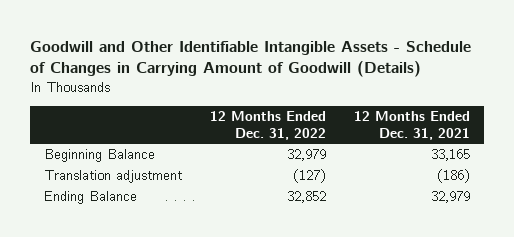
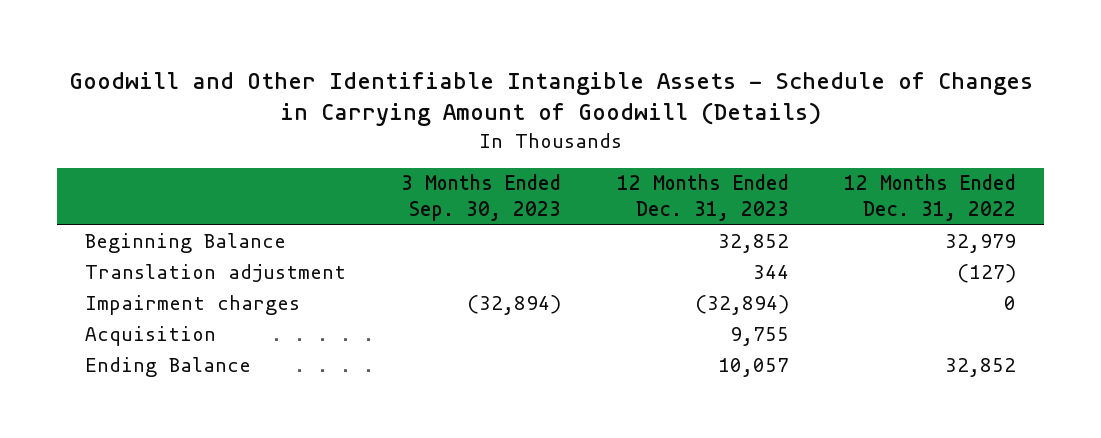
[354,110,471,140] 12 Months Ended Dec. 31, 2021 -> none
none -> [401,174,562,222] 3 Months Ended Sep. 30, 2023
none -> [616,174,789,222] 12 Months Ended Dec. 31, 2023
none -> [84,295,300,316] Impairment charges
none -> [84,326,216,347] Acquisition

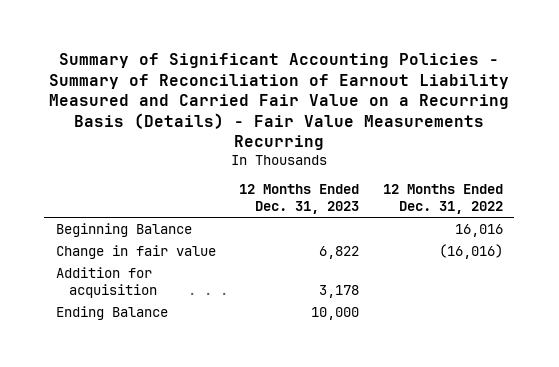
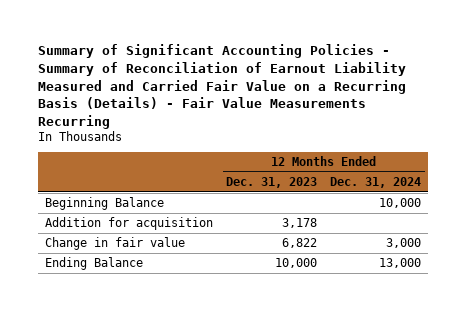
[382,184,503,215] 12 Months Ended Dec. 31, 2022 -> none
none -> [330,176,422,188] Dec. 31, 2024
[55,244,216,259] Change in fair value -> [44,236,185,250] Change in fair value

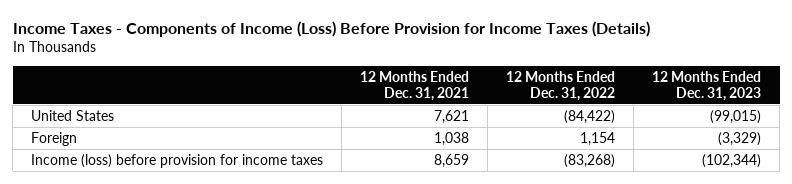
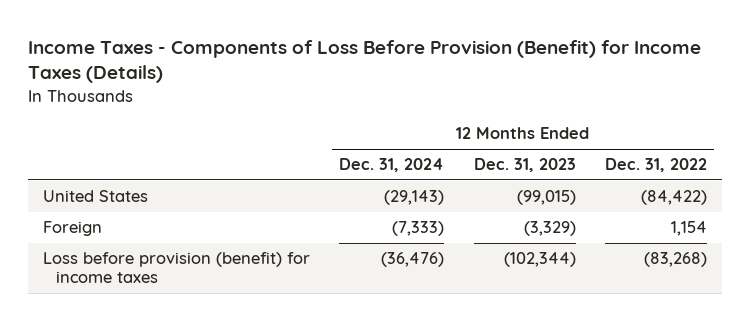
[12,20,650,37] Income Taxes - Components of Income (Loss) Before Provision for Income Taxes (Details) -> [28,39,702,84] Income Taxes - Components of Loss Before Provision (Benefit) for Income Taxes (Details)
[360,70,470,101] 12 Months Ended Dec. 31, 2021 -> none
none -> [339,158,445,173] Dec. 31, 2024
[31,153,324,168] Income (loss) before provision for income taxes -> [42,252,310,284] Loss before provision (benefit) for income taxes

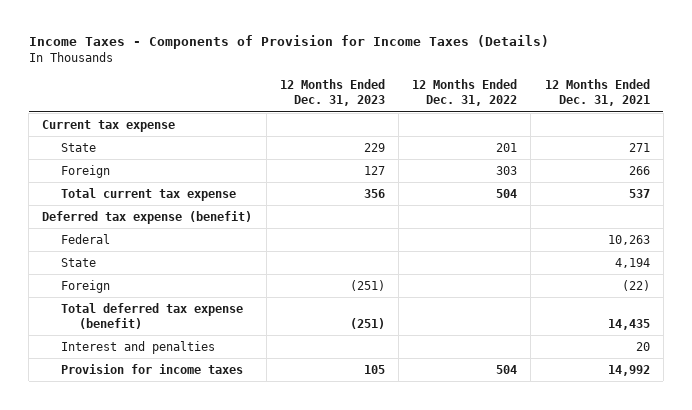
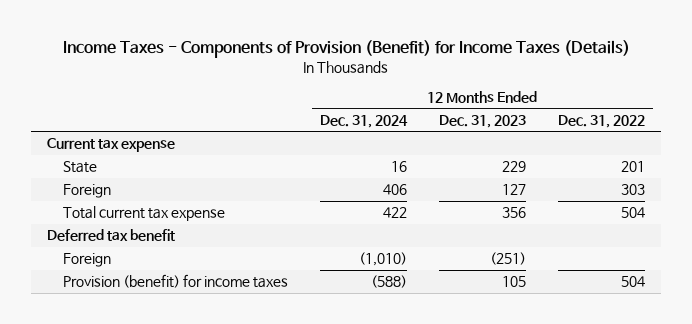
[28,35,549,50] Income Taxes - Components of Provision for Income Taxes (Details) -> [63,40,631,59] Income Taxes - Components of Provision (Benefit) for Income Taxes (Details)
[544,79,650,107] 12 Months Ended Dec. 31, 2021 -> none
none -> [319,115,408,129] Dec. 31, 2024
[60,233,110,244] Federal -> none
[60,257,96,267] State -> none
[42,210,253,224] Deferred tax expense (benefit) -> [47,229,176,242] Deferred tax benefit
[60,302,243,329] Total deferred tax expense (benefit) -> none
[60,340,215,354] Interest and penalties -> none
[60,363,243,374] Provision for income taxes -> [62,274,288,289] Provision (benefit) for income taxes

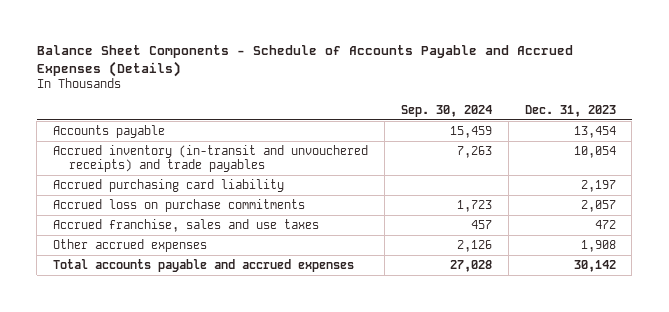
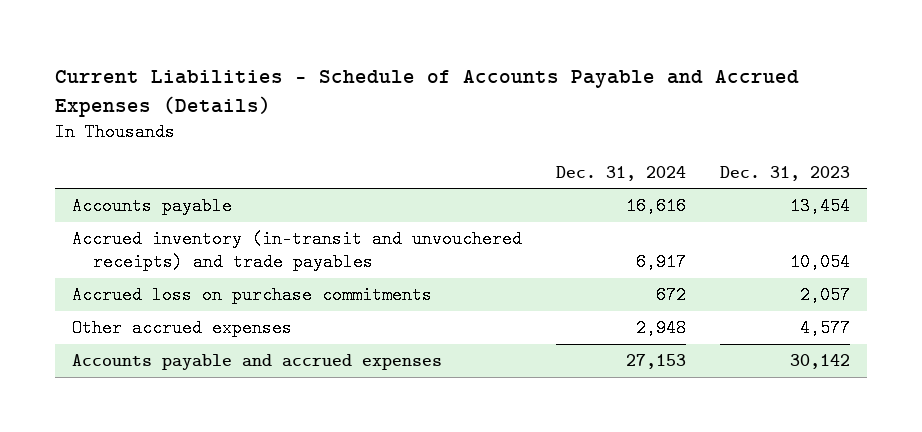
[36,44,573,77] Balance Sheet Components - Schedule of Accounts Payable and Accrued Expenses (Details) -> [54,70,799,118] Current Liabilities - Schedule of Accounts Payable and Accrued Expenses (Details)
[400,104,492,117] Sep. 30, 2024 -> none
none -> [555,165,686,181] Dec. 31, 2024
[53,179,285,193] Accrued purchasing card liability -> none
[53,219,320,233] Accrued franchise, sales and use taxes -> none
[580,240,616,253] 1,908 -> [799,318,850,337] 4,577
[53,259,355,273] Total accounts payable and accrued expenses -> [71,353,442,370] Accounts payable and accrued expenses

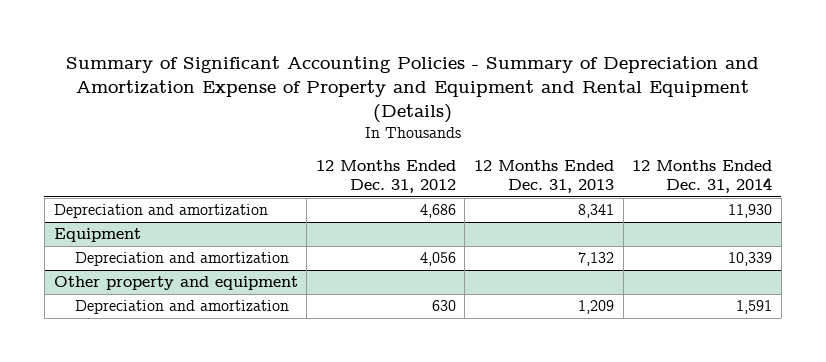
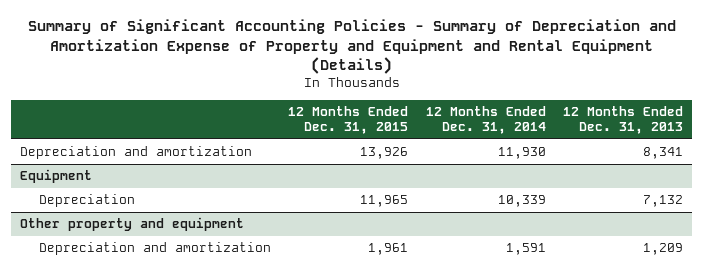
[315,159,456,194] 12 Months Ended Dec. 31, 2012 -> none
none -> [288,106,409,134] 12 Months Ended Dec. 31, 2015
[74,252,289,267] Depreciation and amortization -> [38,194,135,208] Depreciation

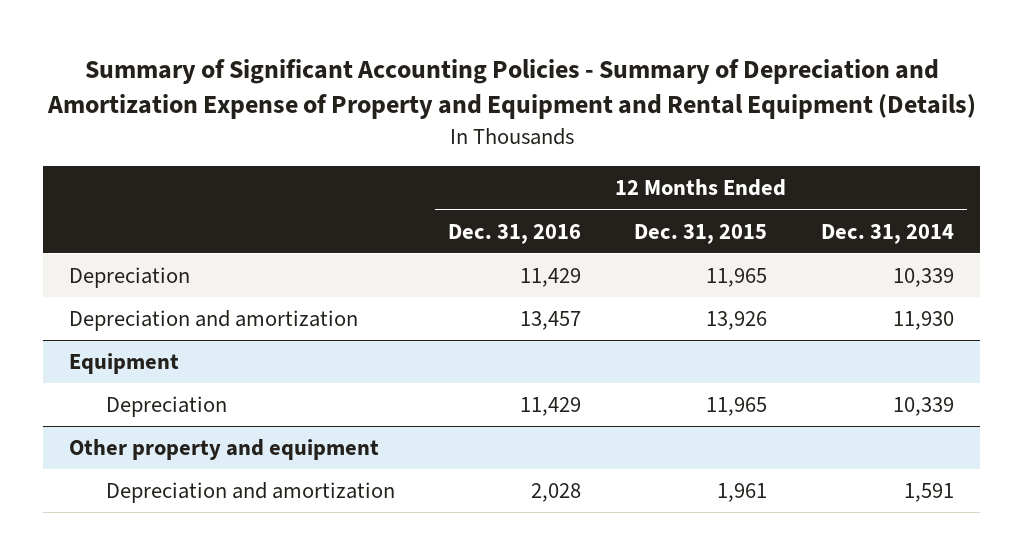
[563,106,684,134] 12 Months Ended Dec. 31, 2013 -> none
none -> [447,223,581,244] Dec. 31, 2016
none -> [69,267,191,289] Depreciation

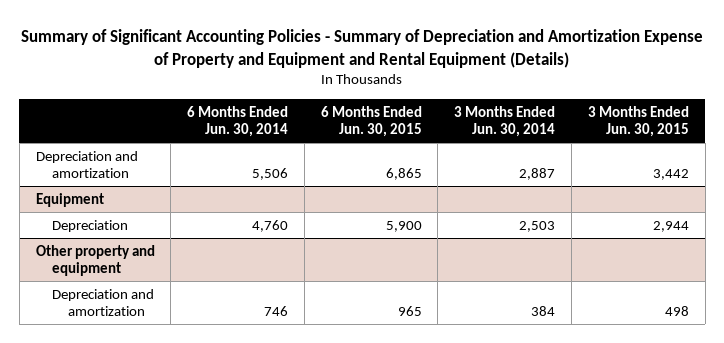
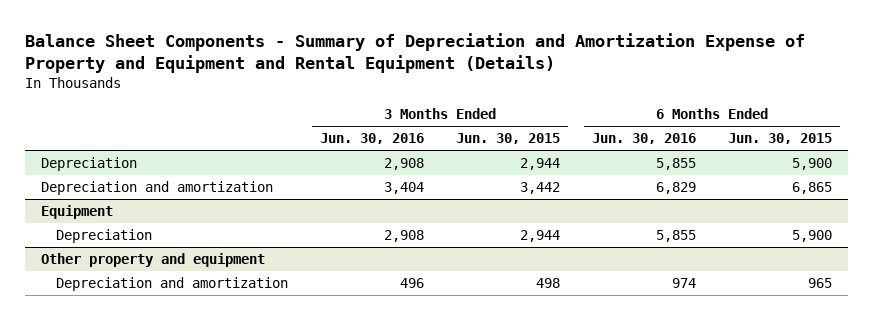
[21,28,704,68] Summary of Significant Accounting Policies - Summary of Depreciation and Amortization Expense of Property and Equipment and Rental Equipment (Details) -> [24,32,805,73] Balance Sheet Components - Summary of Depreciation and Amortization Expense of Property and Equipment and Rental Equipment (Details)
[187,105,289,138] 6 Months Ended Jun. 30, 2014 -> none
[454,105,556,138] 3 Months Ended Jun. 30, 2014 -> none
none -> [319,133,424,145] Jun. 30, 2016
none -> [591,133,696,145] Jun. 30, 2016
none -> [40,157,137,172] Depreciation

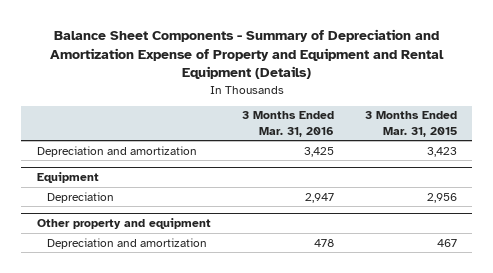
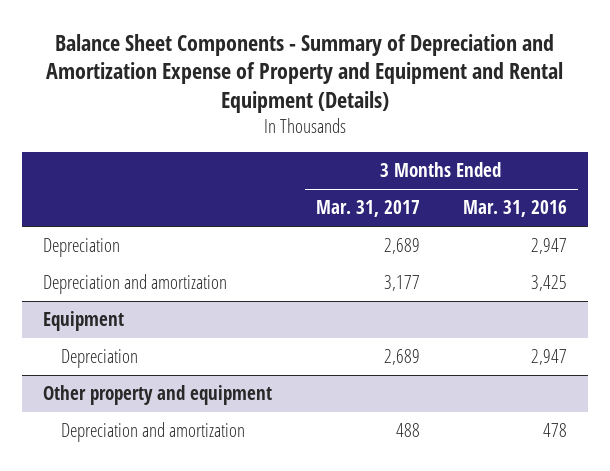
[364,111,457,137] 3 Months Ended Mar. 31, 2015 -> none
none -> [315,200,420,218] Mar. 31, 2017
none -> [43,238,121,258] Depreciation

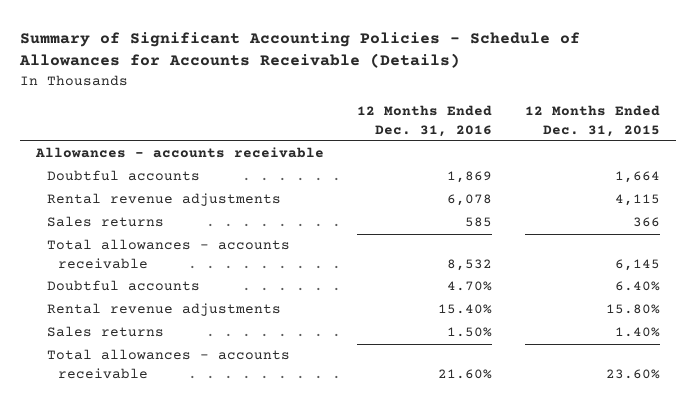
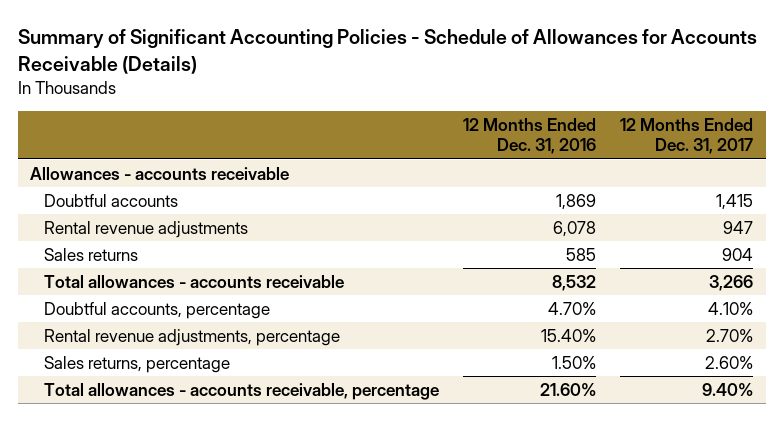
[524,104,660,137] 12 Months Ended Dec. 31, 2015 -> none
none -> [620,118,754,155] 12 Months Ended Dec. 31, 2017
[47,280,201,292] Doubtful accounts -> [43,302,270,320] Doubtful accounts, percentage
[47,303,282,317] Rental revenue adjustments -> [43,329,340,347] Rental revenue adjustments, percentage
[47,326,165,338] Sales returns -> [43,356,230,374] Sales returns, percentage
[47,349,291,380] Total allowances - accounts receivable -> [43,383,439,401] Total allowances - accounts receivable, percentage

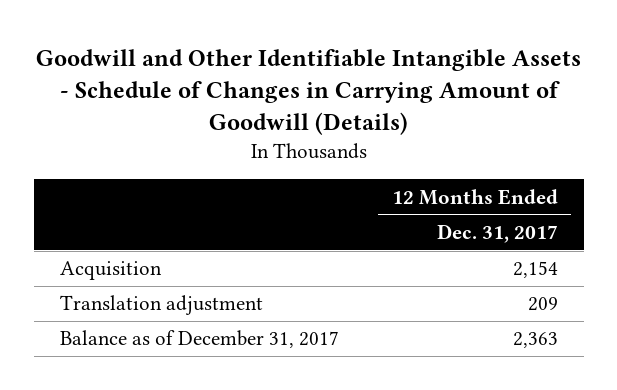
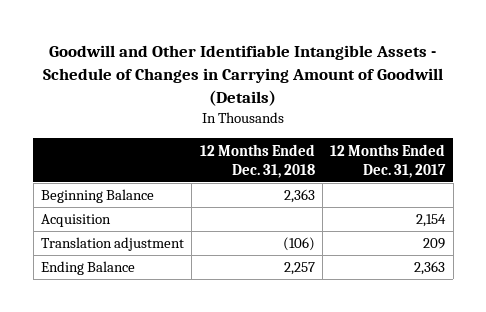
none -> [199,143,315,178] 12 Months Ended Dec. 31, 2018
none -> [41,189,155,204] Beginning Balance
[59,330,339,349] Balance as of December 31, 2017 -> [41,261,136,276] Ending Balance

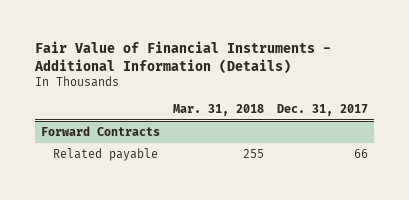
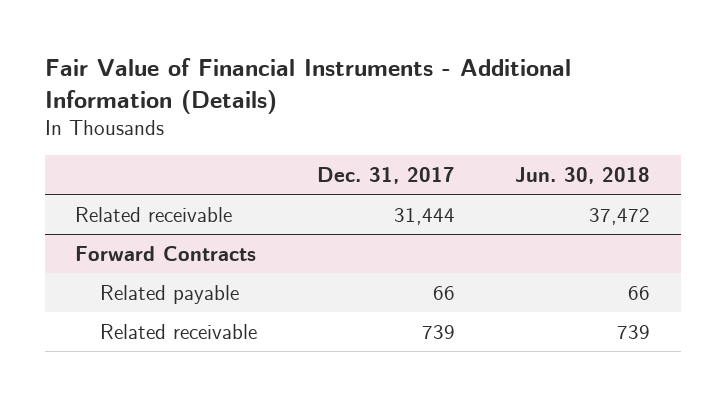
[172,103,264,116] Mar. 31, 2018 -> none
none -> [515,166,651,184] Jun. 30, 2018
none -> [74,206,232,222] Related receivable
none -> [99,323,257,339] Related receivable

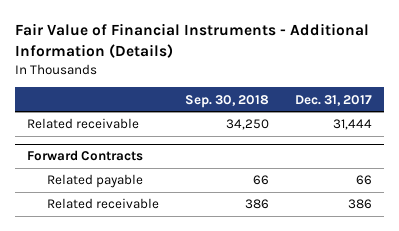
[515,166,651,184] Jun. 30, 2018 -> none
none -> [184,94,269,108] Sep. 30, 2018
[422,324,456,339] 739 -> [347,199,372,210] 386

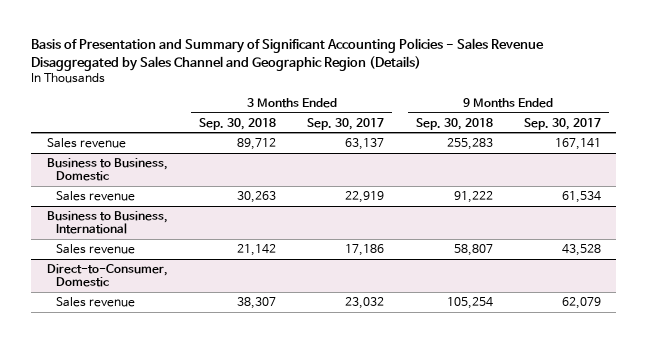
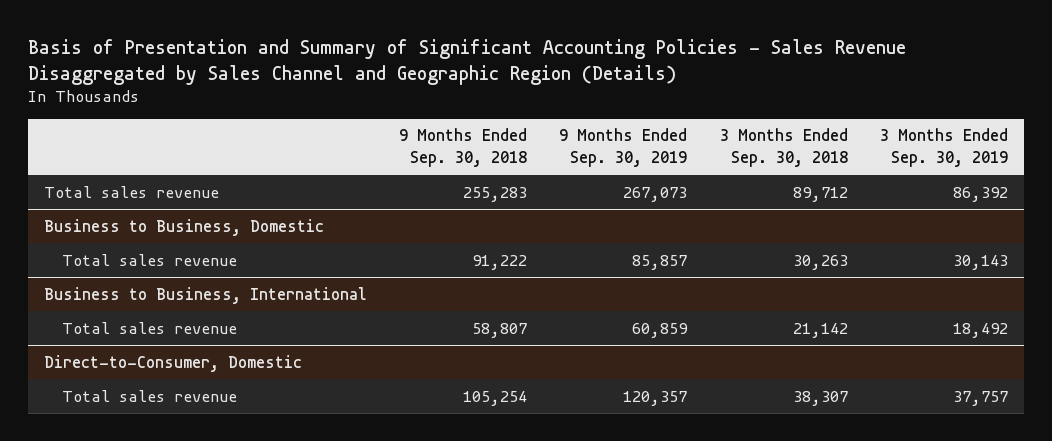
[307,117,385,130] Sep. 30, 2017 -> none
[523,117,601,130] Sep. 30, 2017 -> none
none -> [559,128,688,167] 9 Months Ended Sep. 30, 2019
none -> [879,128,1008,167] 3 Months Ended Sep. 30, 2019
[46,137,126,148] Sales revenue -> [44,185,220,198] Total sales revenue
[56,190,136,201] Sales revenue -> [61,253,237,266] Total sales revenue
[56,243,136,254] Sales revenue -> [61,321,237,334] Total sales revenue
[56,296,136,307] Sales revenue -> [61,389,237,402] Total sales revenue

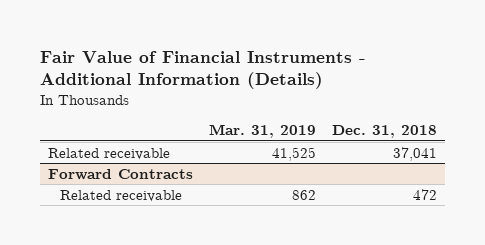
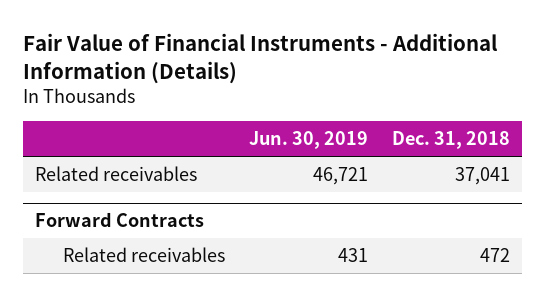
[209,124,317,139] Mar. 31, 2019 -> none
none -> [248,131,368,150] Jun. 30, 2019
[47,147,170,160] Related receivable -> [35,165,198,181] Related receivables
[59,189,182,202] Related receivable -> [62,246,225,262] Related receivables

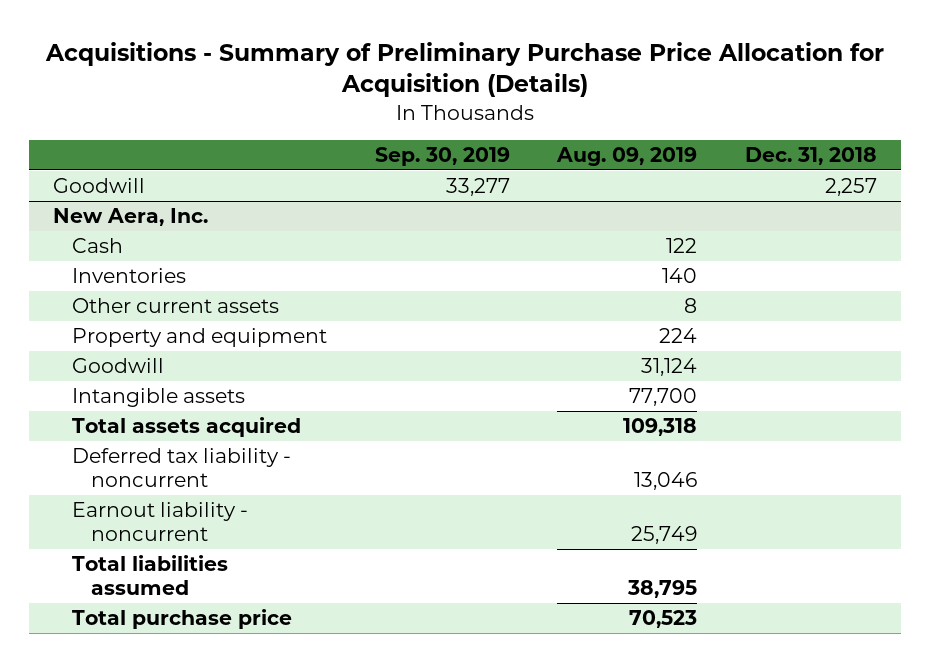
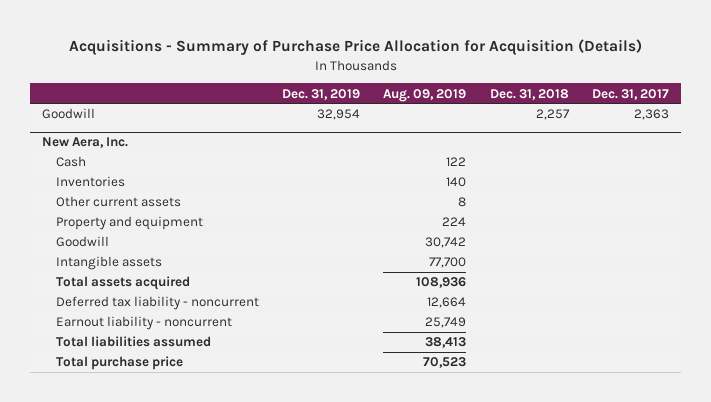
[44,41,884,98] Acquisitions - Summary of Preliminary Purchase Price Allocation for Acquisition (Details) -> [68,39,642,56] Acquisitions - Summary of Purchase Price Allocation for Acquisition (Details)
[374,147,510,167] Sep. 30, 2019 -> none
none -> [282,88,361,100] Dec. 31, 2019
none -> [592,88,670,100] Dec. 31, 2017
[641,357,698,376] 31,124 -> [425,237,467,249] 30,742
[623,417,698,436] 109,318 -> [416,277,467,289] 108,936
[634,472,698,491] 13,046 -> [427,297,467,309] 12,664
[627,580,698,599] 38,795 -> [425,337,467,349] 38,413

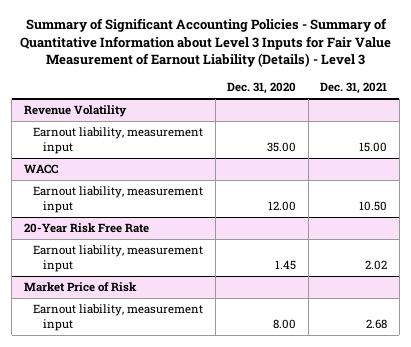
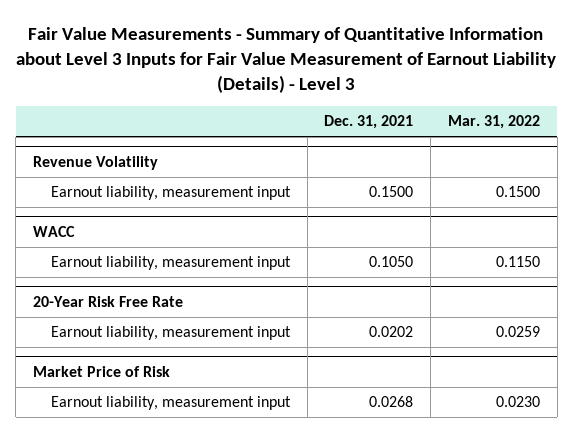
[19,18,391,68] Summary of Significant Accounting Policies - Summary of Quantitative Information about Level 3 Inputs for Fair Value Measurement of Earnout Liability (Details) - Level 3 -> [16,27,557,93] Fair Value Measurements - Summary of Quantitative Information about Level 3 Inputs for Fair Value Measurement of Earnout Liability (Details) - Level 3
[227,81,297,94] Dec. 31, 2020 -> none
none -> [447,115,540,130] Mar. 31, 2022
[359,141,388,152] 15.00 -> [369,186,414,198] 0.1500
[359,200,388,211] 10.50 -> [369,256,414,268] 0.1050
[365,259,388,270] 2.02 -> [369,326,414,338] 0.0202
[366,318,388,329] 2.68 -> [369,396,414,408] 0.0268

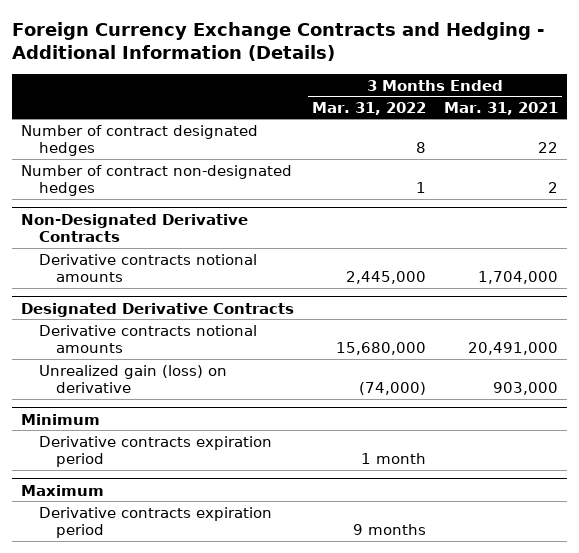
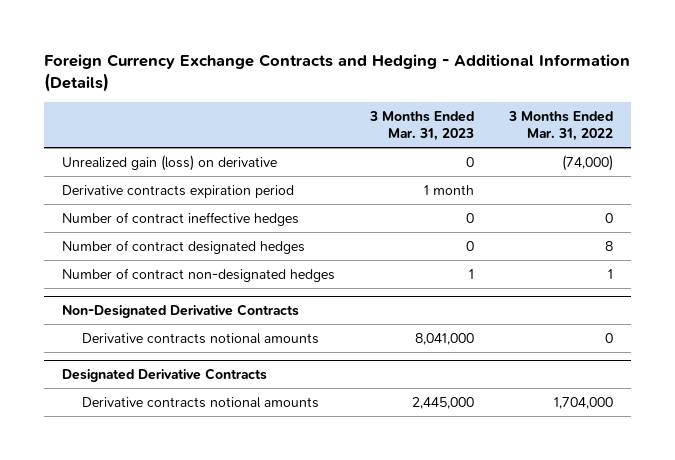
[443,101,558,115] Mar. 31, 2021 -> none
none -> [369,111,475,142] 3 Months Ended Mar. 31, 2023
none -> [61,154,277,171] Unrealized gain (loss) on derivative
none -> [61,184,294,198] Derivative contracts expiration period
none -> [61,211,299,226] Number of contract ineffective hedges
[346,271,427,285] 2,445,000 -> [605,332,614,343] 0
[38,364,227,394] Unrealized gain (loss) on derivative -> none
[21,413,101,425] Minimum -> none
[38,435,272,468] Derivative contracts expiration period -> none
[21,484,105,496] Maximum -> none
[38,506,272,539] Derivative contracts expiration period -> none
[336,342,427,356] 15,680,000 -> [554,396,614,409] 1,704,000

